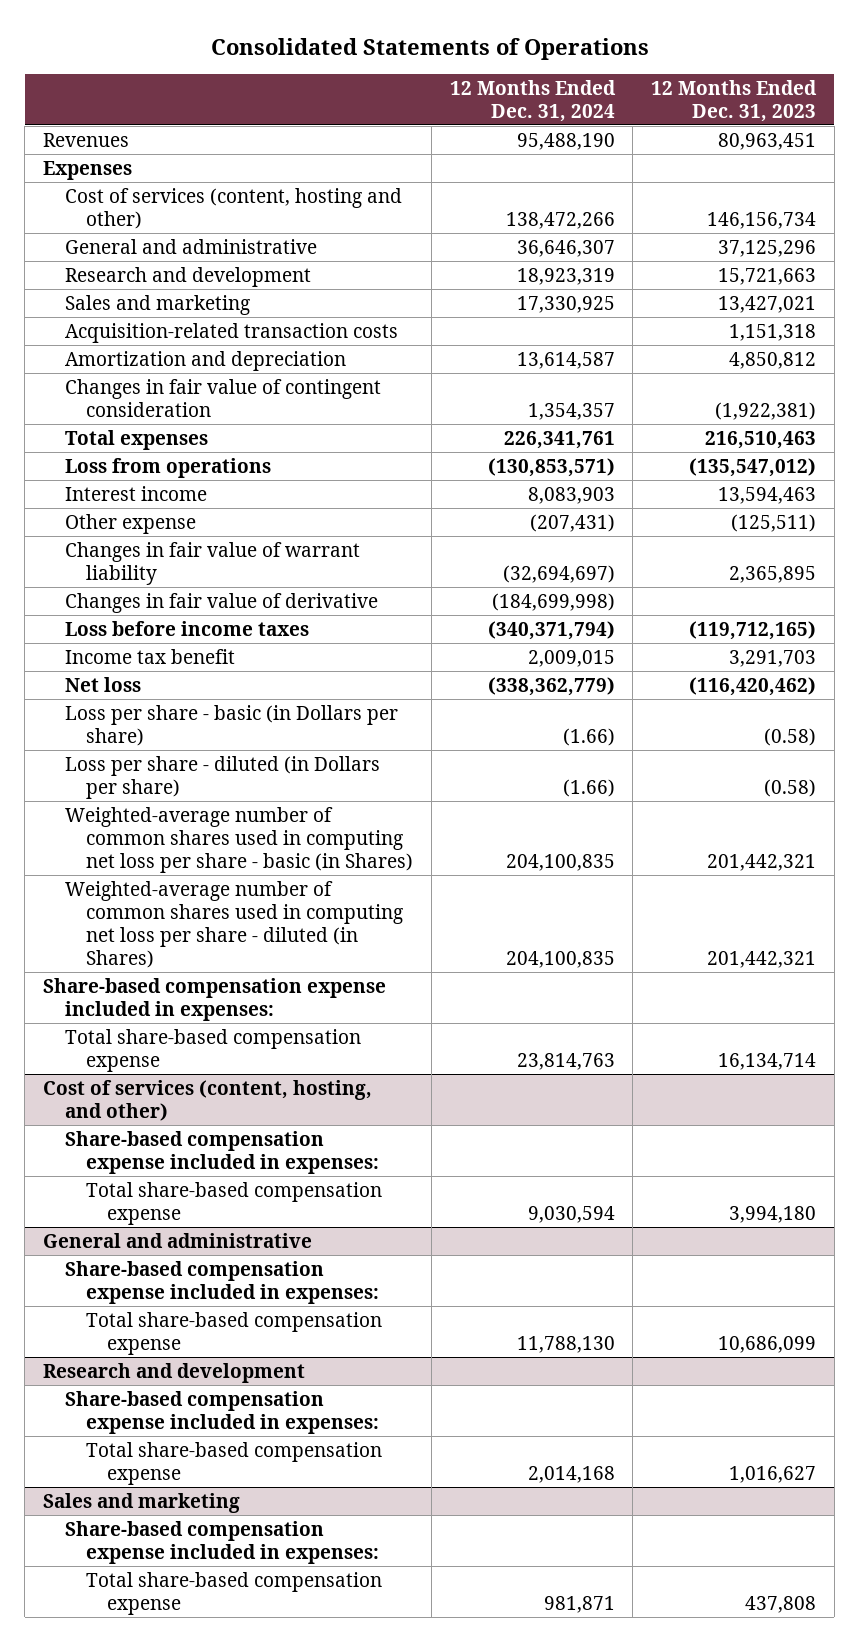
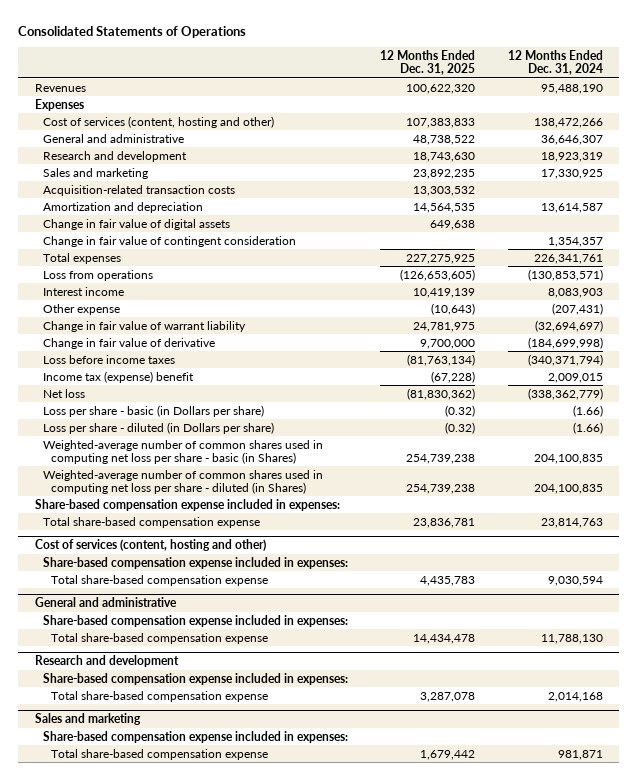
[651,79,818,122] 12 Months Ended Dec. 31, 2023 -> none
none -> [380,50,476,76] 12 Months Ended Dec. 31, 2025
none -> [42,218,230,230] Change in fair value of digital assets
[64,378,381,417] Changes in fair value of contingent consideration -> [42,235,296,247] Change in fair value of contingent consideration
[64,541,360,585] Changes in fair value of warrant liability -> [42,320,246,332] Change in fair value of warrant liability
[64,592,378,613] Changes in fair value of derivative -> [42,337,215,349] Change in fair value of derivative
[64,648,235,664] Income tax benefit -> [42,370,194,383] Income tax (expense) benefit
[43,1079,373,1121] Cost of services (content, hosting, and other) -> [34,539,266,552] Cost of services (content, hosting and other)

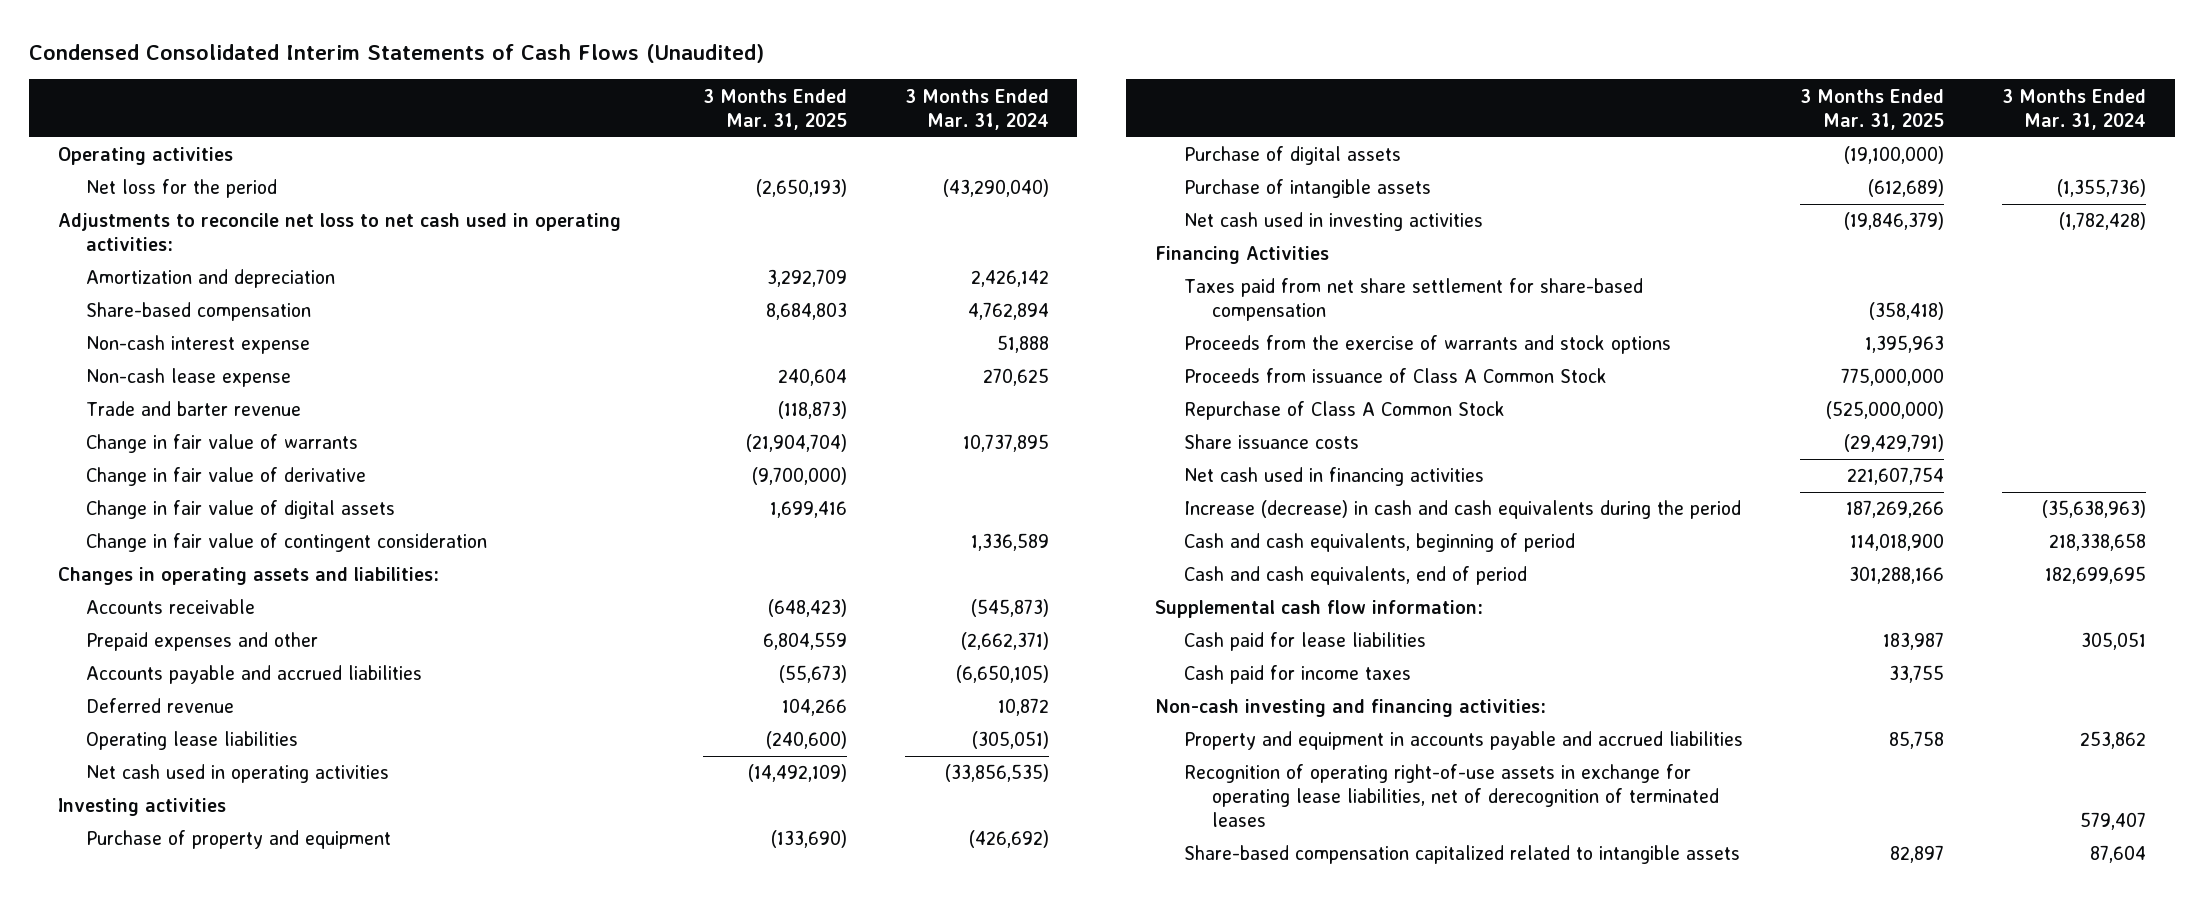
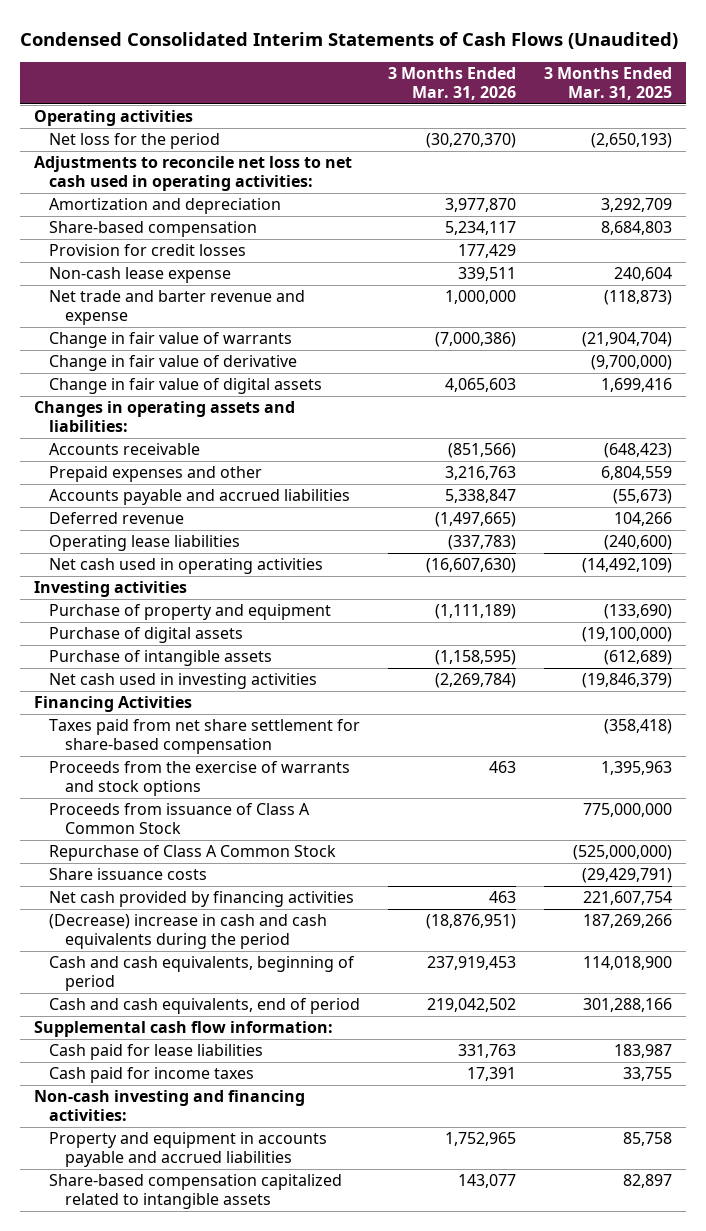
[904,88,1049,130] 3 Months Ended Mar. 31, 2024 -> none
none -> [388,67,517,101] 3 Months Ended Mar. 31, 2026
[86,335,311,355] Non-cash interest expense -> none
none -> [49,244,247,257] Provision for credit losses
[86,401,302,417] Trade and barter revenue -> [49,290,306,326] Net trade and barter revenue and expense
[86,533,488,553] Change in fair value of contingent consideration -> none
[1183,467,1484,487] Net cash used in financing activities -> [49,891,355,908] Net cash provided by financing activities
[1183,500,1741,520] Increase (decrease) in cash and cash equivalents during the period -> [49,914,328,950] (Decrease) increase in cash and cash equivalents during the period
[1183,764,1719,828] Recognition of operating right-of-use assets in exchange for operating lease liabilities, net of derecognition of terminated leases -> none

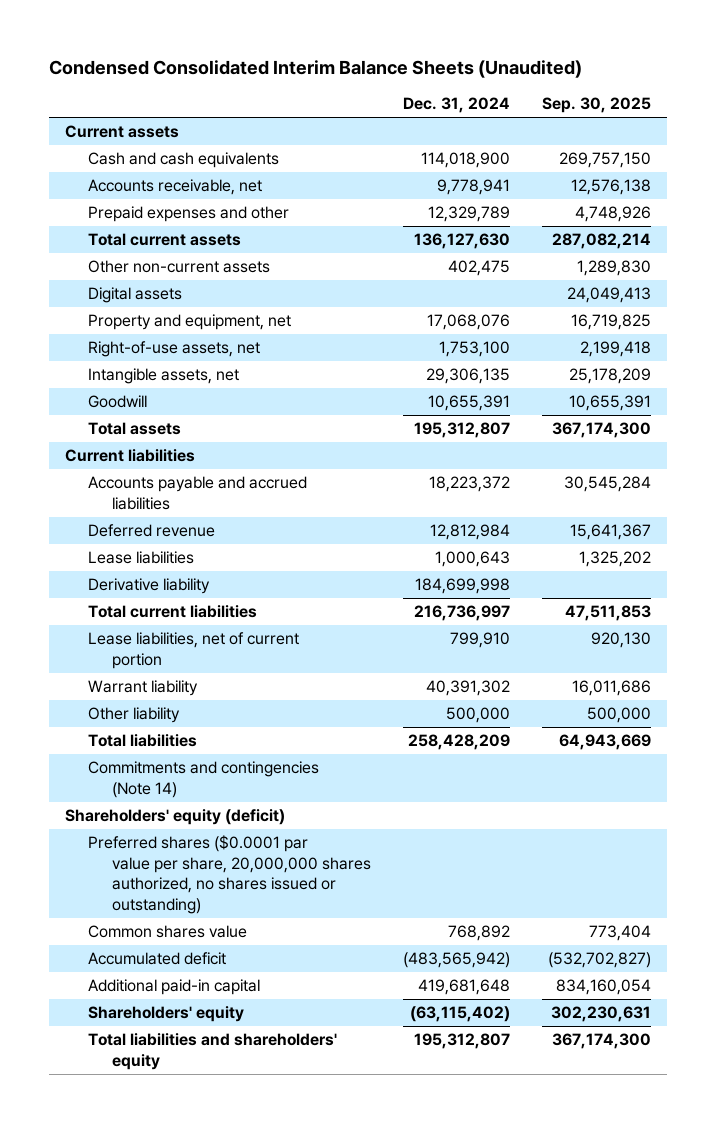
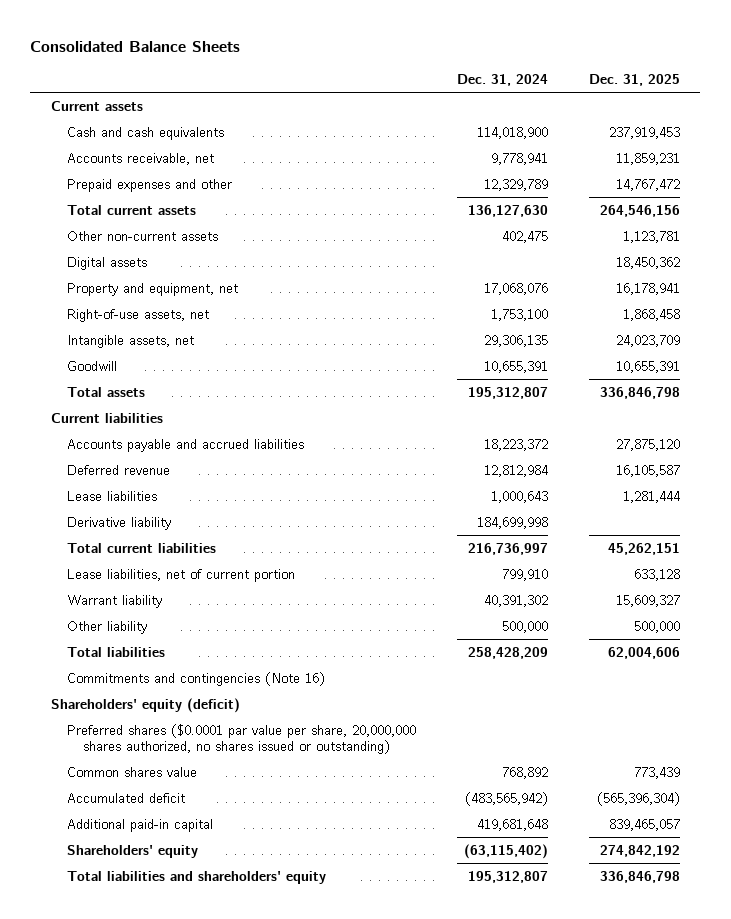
[48,59,582,78] Condensed Consolidated Interim Balance Sheets (Unaudited) -> [30,40,241,52] Consolidated Balance Sheets
[541,97,651,114] Sep. 30, 2025 -> none
none -> [588,73,680,86] Dec. 31, 2025
[88,761,320,798] Commitments and contingencies (Note 14) -> [67,671,326,686] Commitments and contingencies (Note 16)

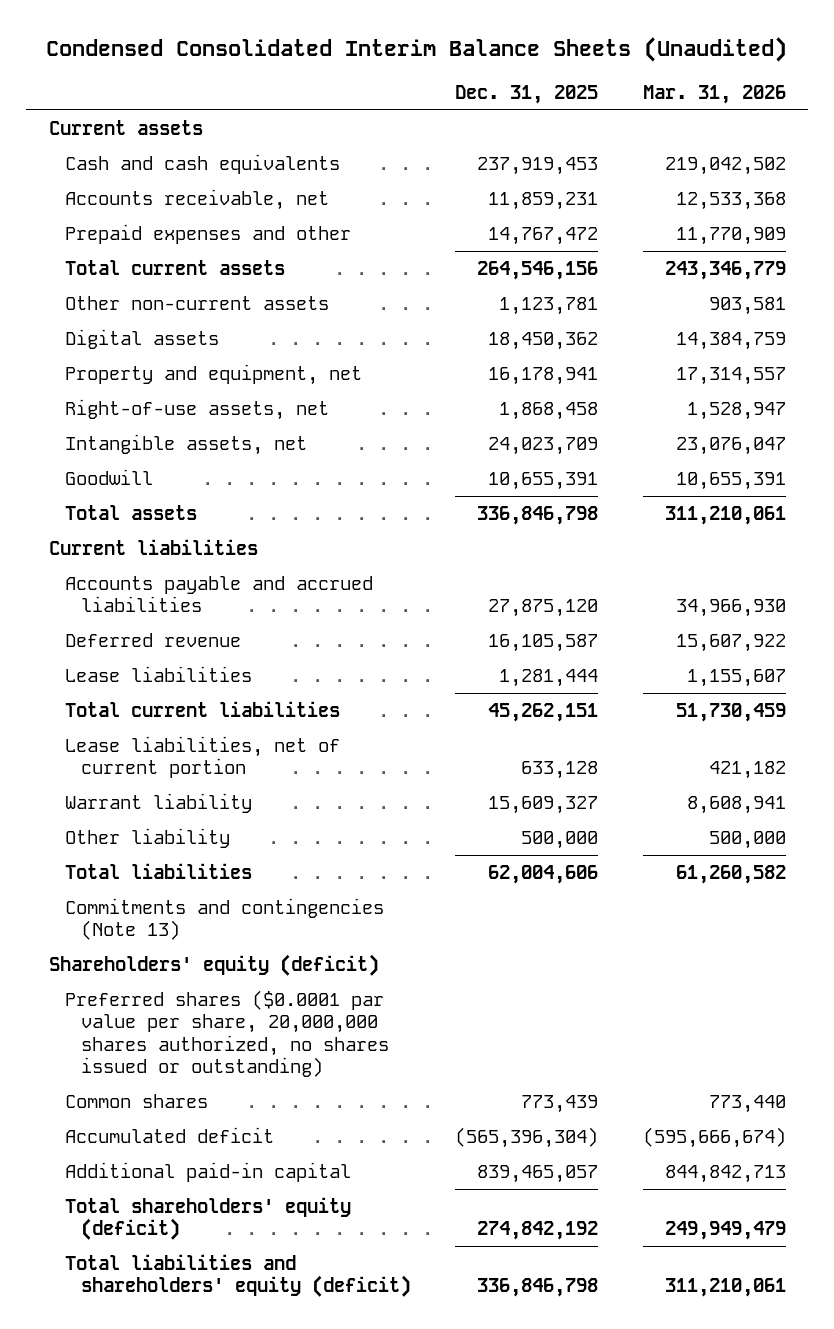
[30,40,241,52] Consolidated Balance Sheets -> [46,36,788,62] Condensed Consolidated Interim Balance Sheets (Unaudited)
[456,73,548,86] Dec. 31, 2024 -> none
none -> [642,84,786,104] Mar. 31, 2026
[67,516,172,530] Derivative liability -> none
[67,671,326,686] Commitments and contingencies (Note 16) -> [64,898,384,941] Commitments and contingencies (Note 13)
[67,766,198,777] Common shares value -> [64,1094,208,1109] Common shares
[67,844,199,858] Shareholders' equity -> [64,1197,351,1241] Total shareholders' equity (deficit)
[67,870,327,884] Total liabilities and shareholders' equity -> [64,1254,411,1298] Total liabilities and shareholders' equity (deficit)

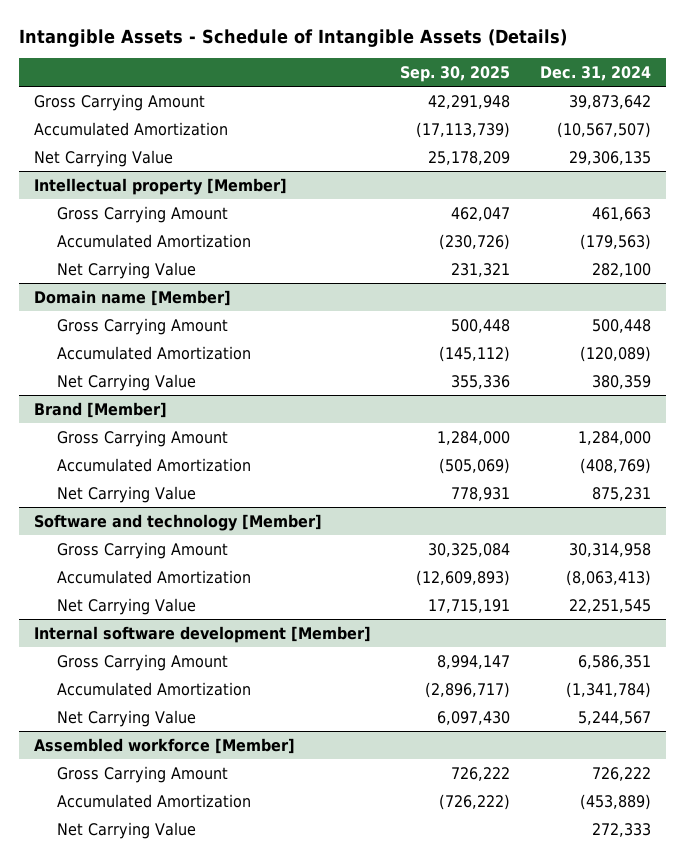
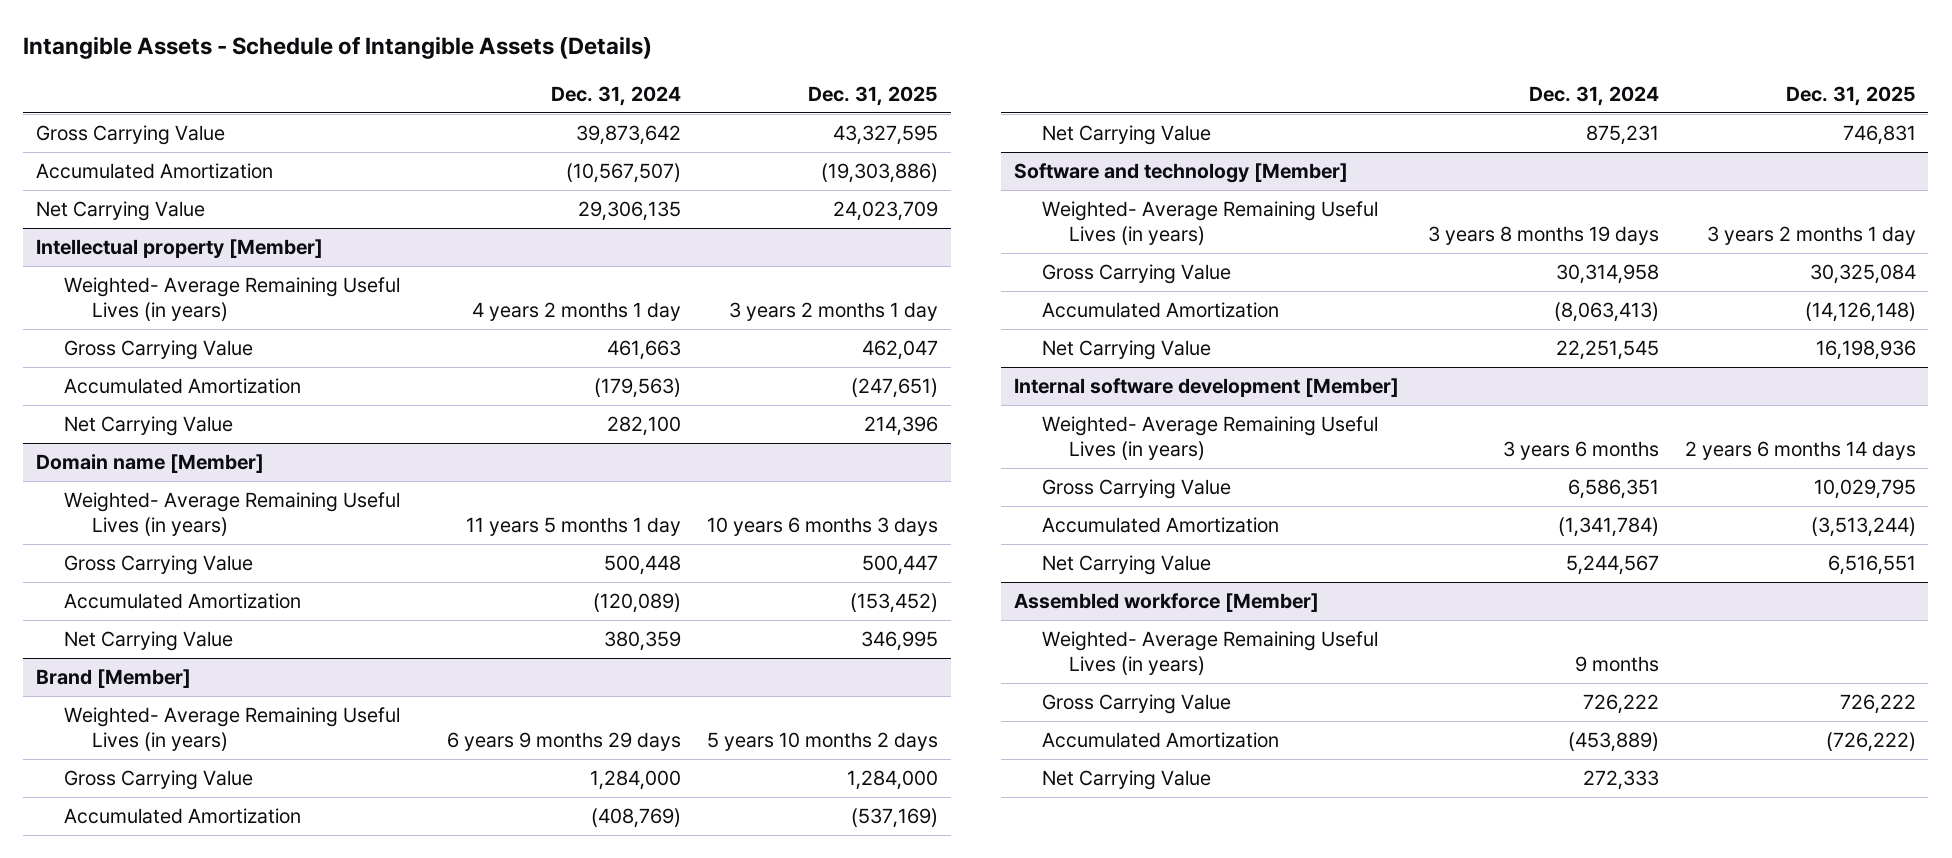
[400,65,511,82] Sep. 30, 2025 -> none
none -> [808,85,939,106] Dec. 31, 2025
[33,93,205,111] Gross Carrying Amount -> [36,125,226,146] Gross Carrying Value
none -> [64,277,401,321] Weighted- Average Remaining Useful Lives (in years)
[56,205,228,223] Gross Carrying Amount -> [64,340,254,361] Gross Carrying Value
none -> [64,492,401,536] Weighted- Average Remaining Useful Lives (in years)
[56,317,228,335] Gross Carrying Amount -> [64,555,254,576] Gross Carrying Value
none -> [64,707,401,751] Weighted- Average Remaining Useful Lives (in years)
[56,429,228,447] Gross Carrying Amount -> [64,770,254,791] Gross Carrying Value
none -> [1041,201,1378,245] Weighted- Average Remaining Useful Lives (in years)
[56,541,228,559] Gross Carrying Amount -> [1041,264,1231,285] Gross Carrying Value
none -> [1041,416,1378,460] Weighted- Average Remaining Useful Lives (in years)
[56,653,228,671] Gross Carrying Amount -> [1041,479,1231,500] Gross Carrying Value
none -> [1041,631,1378,675] Weighted- Average Remaining Useful Lives (in years)
[56,765,228,783] Gross Carrying Amount -> [1041,694,1231,715] Gross Carrying Value

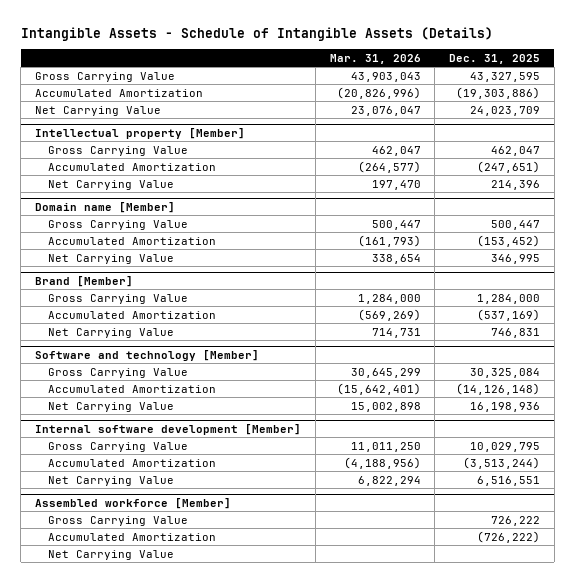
[551,85,682,106] Dec. 31, 2024 -> none
none -> [329,54,421,65] Mar. 31, 2026
[64,277,401,321] Weighted- Average Remaining Useful Lives (in years) -> none
[64,492,401,536] Weighted- Average Remaining Useful Lives (in years) -> none
[64,707,401,751] Weighted- Average Remaining Useful Lives (in years) -> none
[1041,201,1378,245] Weighted- Average Remaining Useful Lives (in years) -> none
[1041,416,1378,460] Weighted- Average Remaining Useful Lives (in years) -> none
[1041,631,1378,675] Weighted- Average Remaining Useful Lives (in years) -> none

